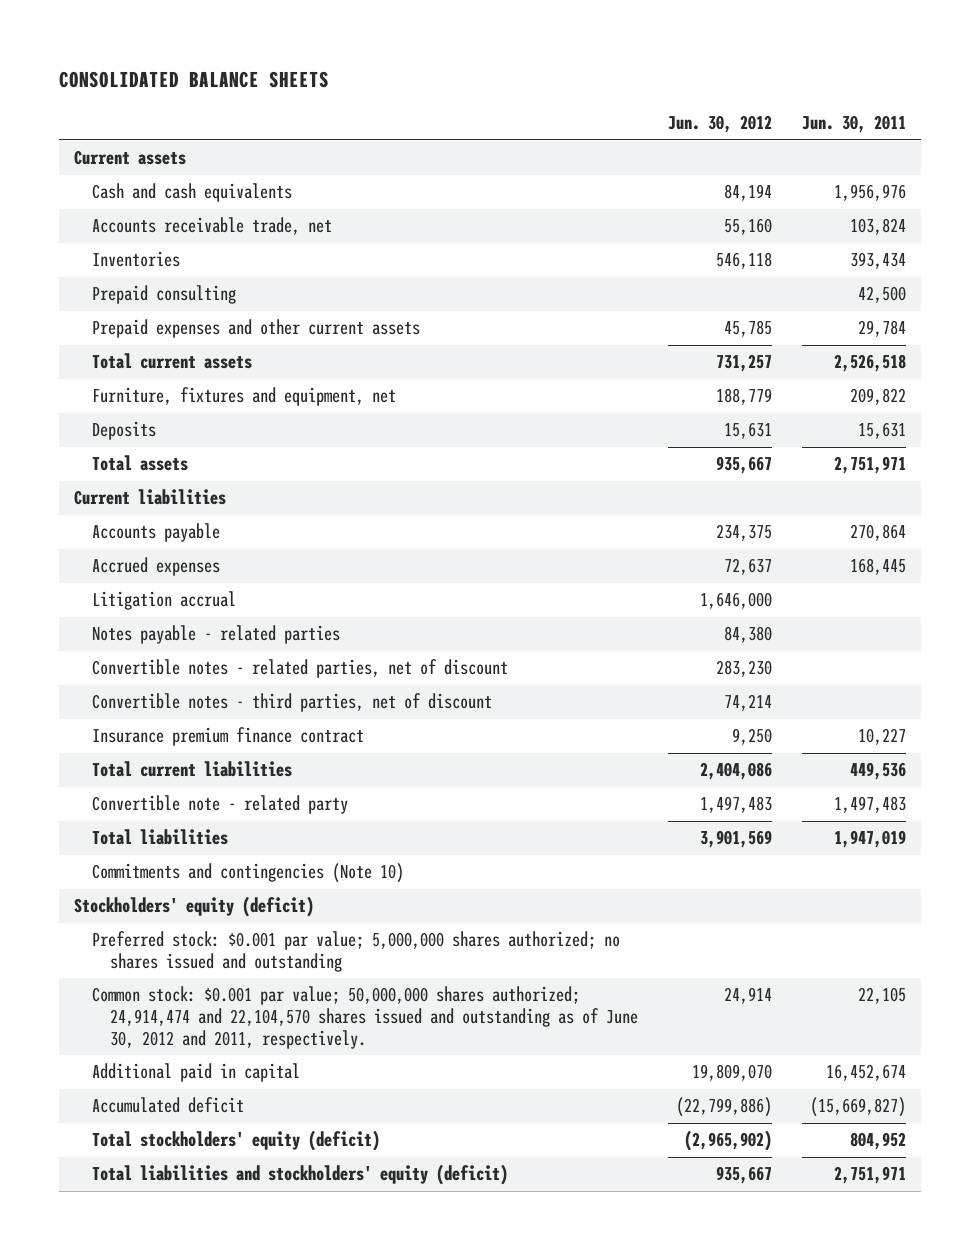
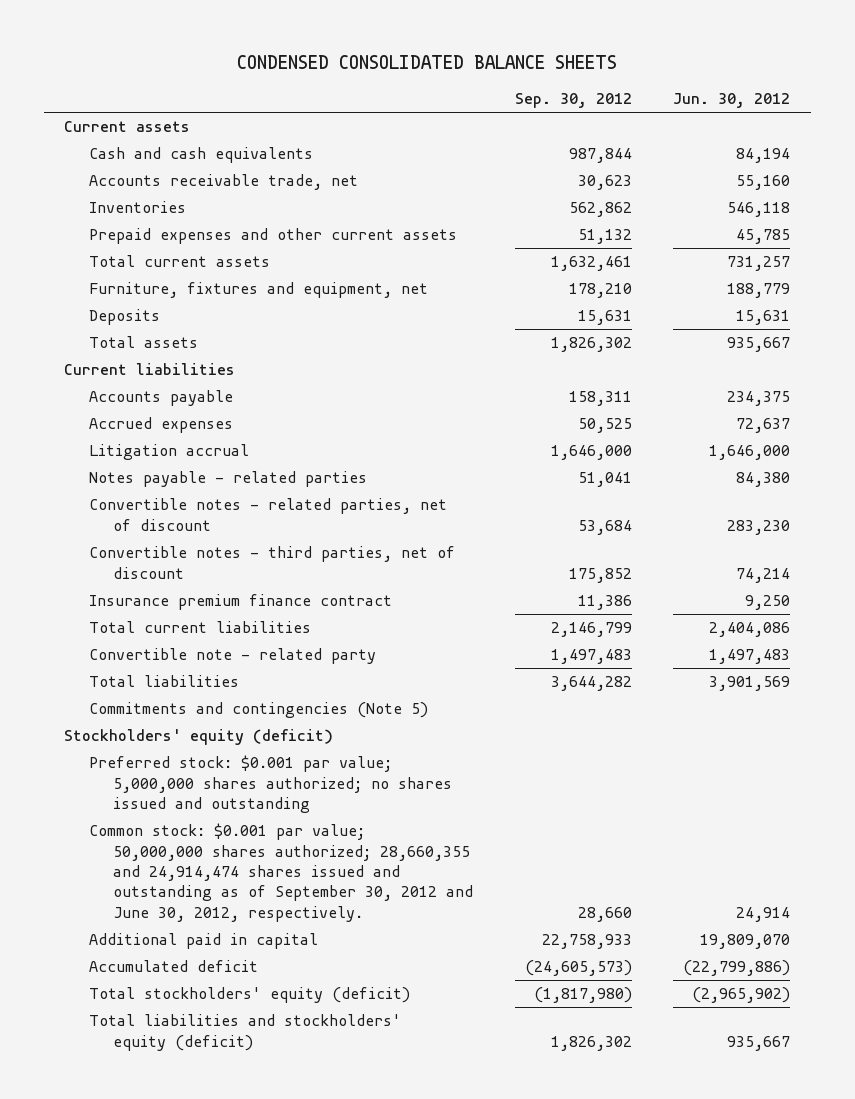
[58,71,329,89] CONSOLIDATED BALANCE SHEETS -> [237,54,618,69] CONDENSED CONSOLIDATED BALANCE SHEETS
[802,115,907,134] Jun. 30, 2011 -> none
none -> [514,92,632,108] Sep. 30, 2012
[91,285,236,305] Prepaid consulting -> none
[91,863,404,884] Commitments and contingencies (Note 10) -> [88,702,428,719] Commitments and contingencies (Note 5)
[91,986,639,1049] Common stock: $0.001 par value; 50,000,000 shares authorized; 24,914,474 and 22,104,570 shares issued and outstanding as of June 30, 2012 and 2011, respectively. -> [88,823,474,922] Common stock: $0.001 par value; 50,000,000 shares authorized; 28,660,355 and 24,914,474 shares issued and outstanding as of September 30, 2012 and June 30, 2012, respectively.

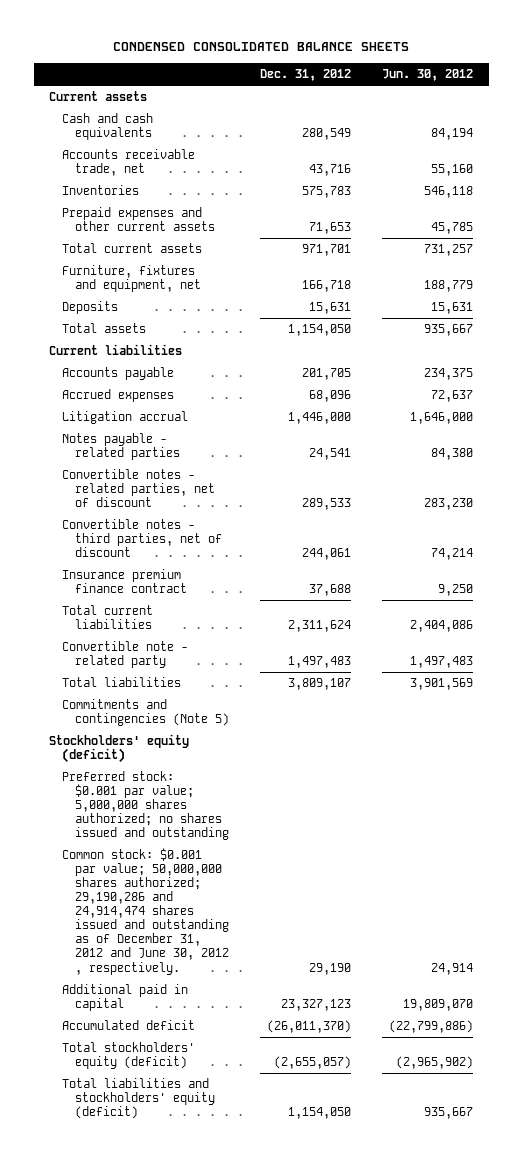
[514,92,632,108] Sep. 30, 2012 -> none
none -> [260,69,352,82] Dec. 31, 2012
[88,823,474,922] Common stock: $0.001 par value; 50,000,000 shares authorized; 28,660,355 and 24,914,474 shares issued and outstanding as of September 30, 2012 and June 30, 2012, respectively. -> [61,848,229,975] Common stock: $0.001 par value; 50,000,000 shares authorized; 29,190,286 and 24,914,474 shares issued and outstanding as of December 31, 2012 and June 30, 2012 , respectively.

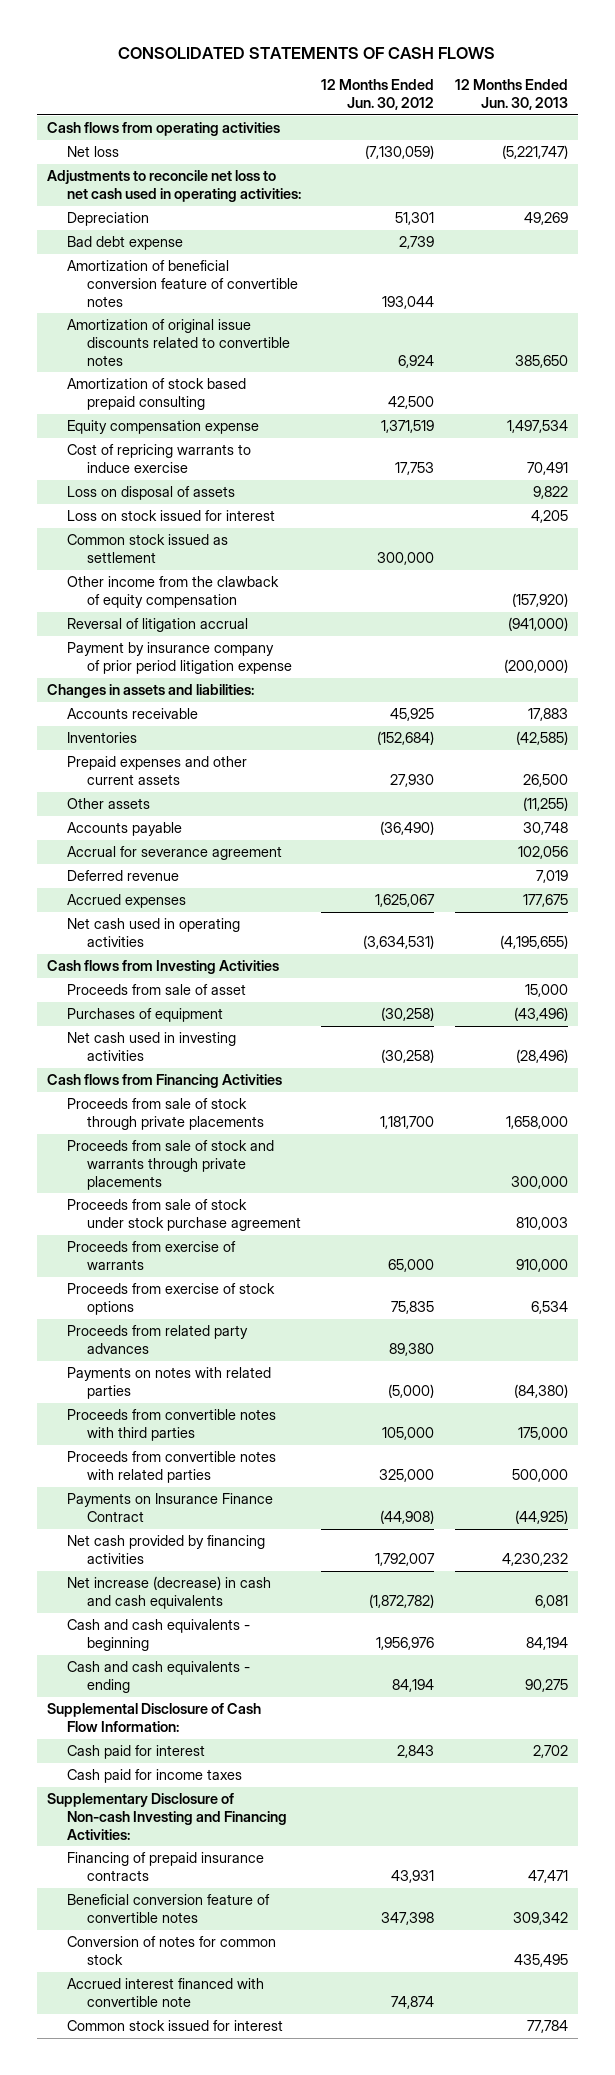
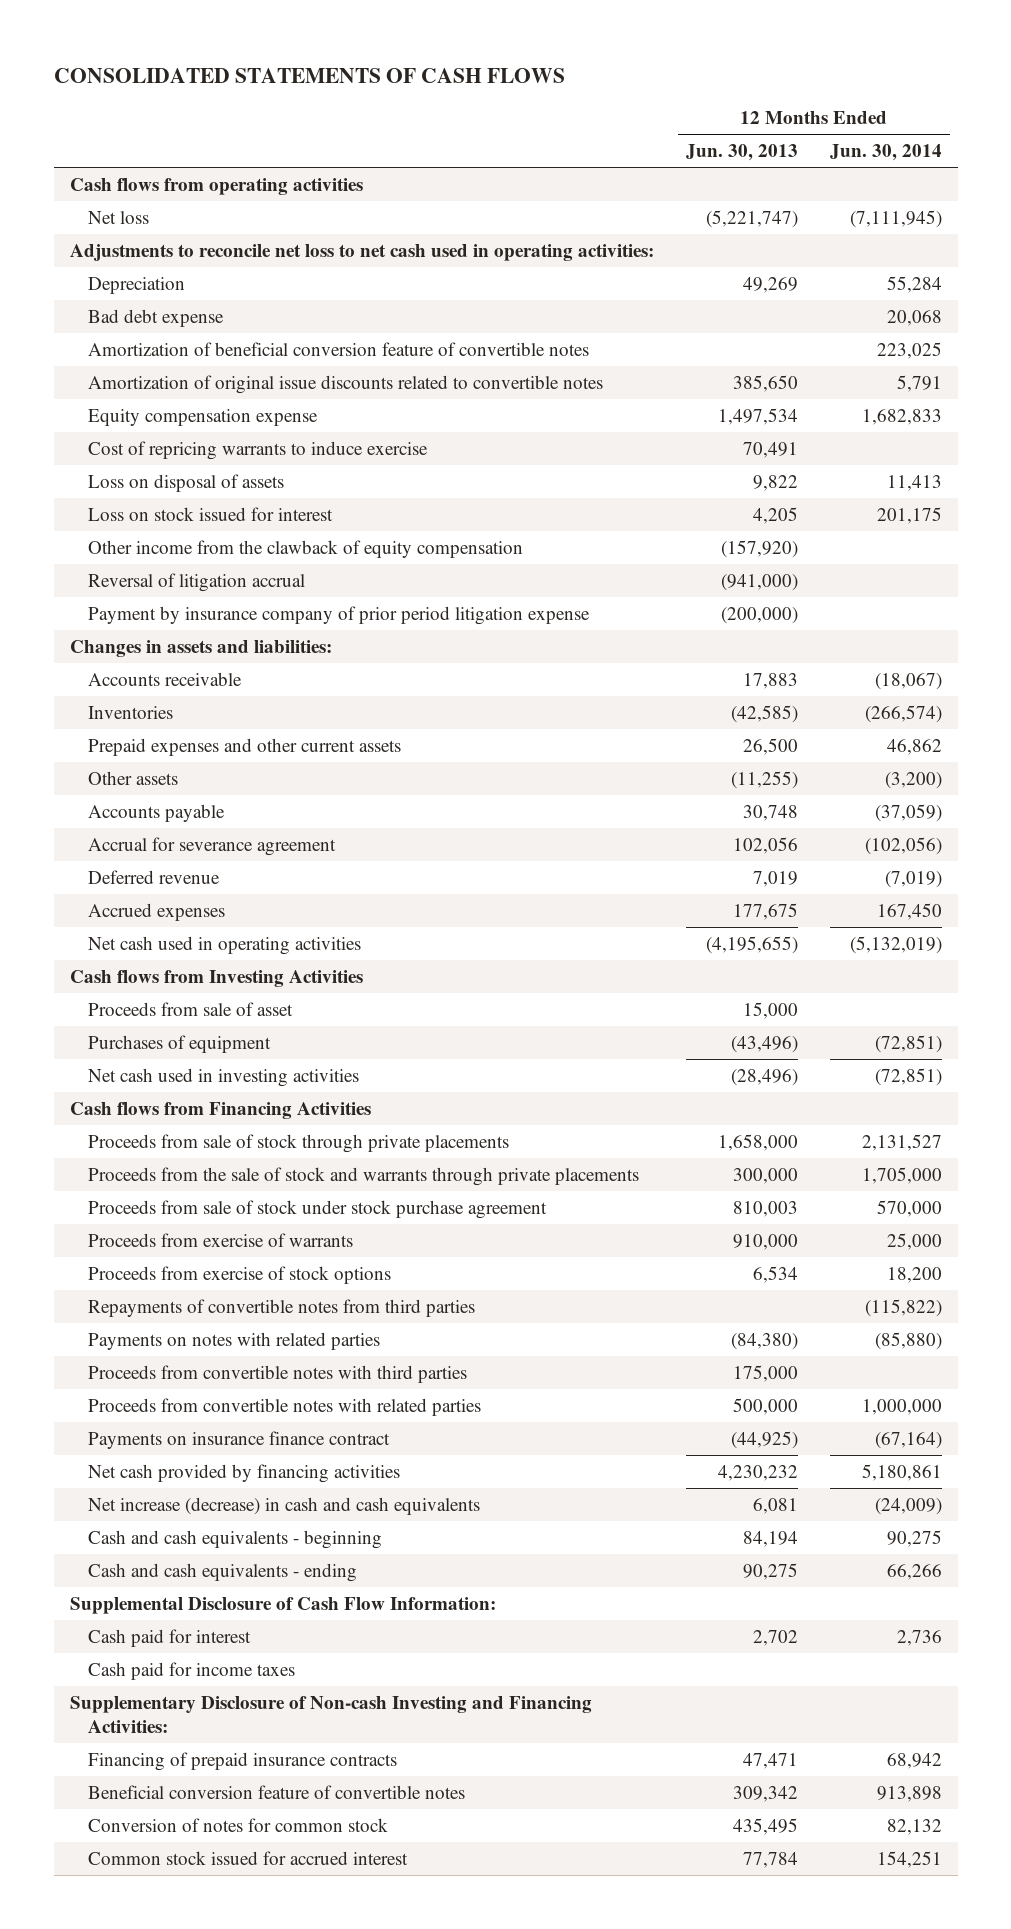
[321,79,435,111] 12 Months Ended Jun. 30, 2012 -> none
none -> [829,144,942,162] Jun. 30, 2014
[66,378,246,410] Amortization of stock based prepaid consulting -> none
[66,534,228,563] Common stock issued as settlement -> none
[66,1140,274,1190] Proceeds from sale of stock and warrants through private placements -> [87,1166,639,1186] Proceeds from the sale of stock and warrants through private placements
[66,1325,248,1354] Proceeds from related party advances -> none
none -> [87,1298,475,1317] Repayments of convertible notes from third parties
[66,1493,273,1522] Payments on Insurance Finance Contract -> [87,1430,390,1449] Payments on insurance finance contract
[66,1978,264,2007] Accrued interest financed with convertible note -> none
[66,2020,283,2032] Common stock issued for interest -> [87,1850,408,1865] Common stock issued for accrued interest

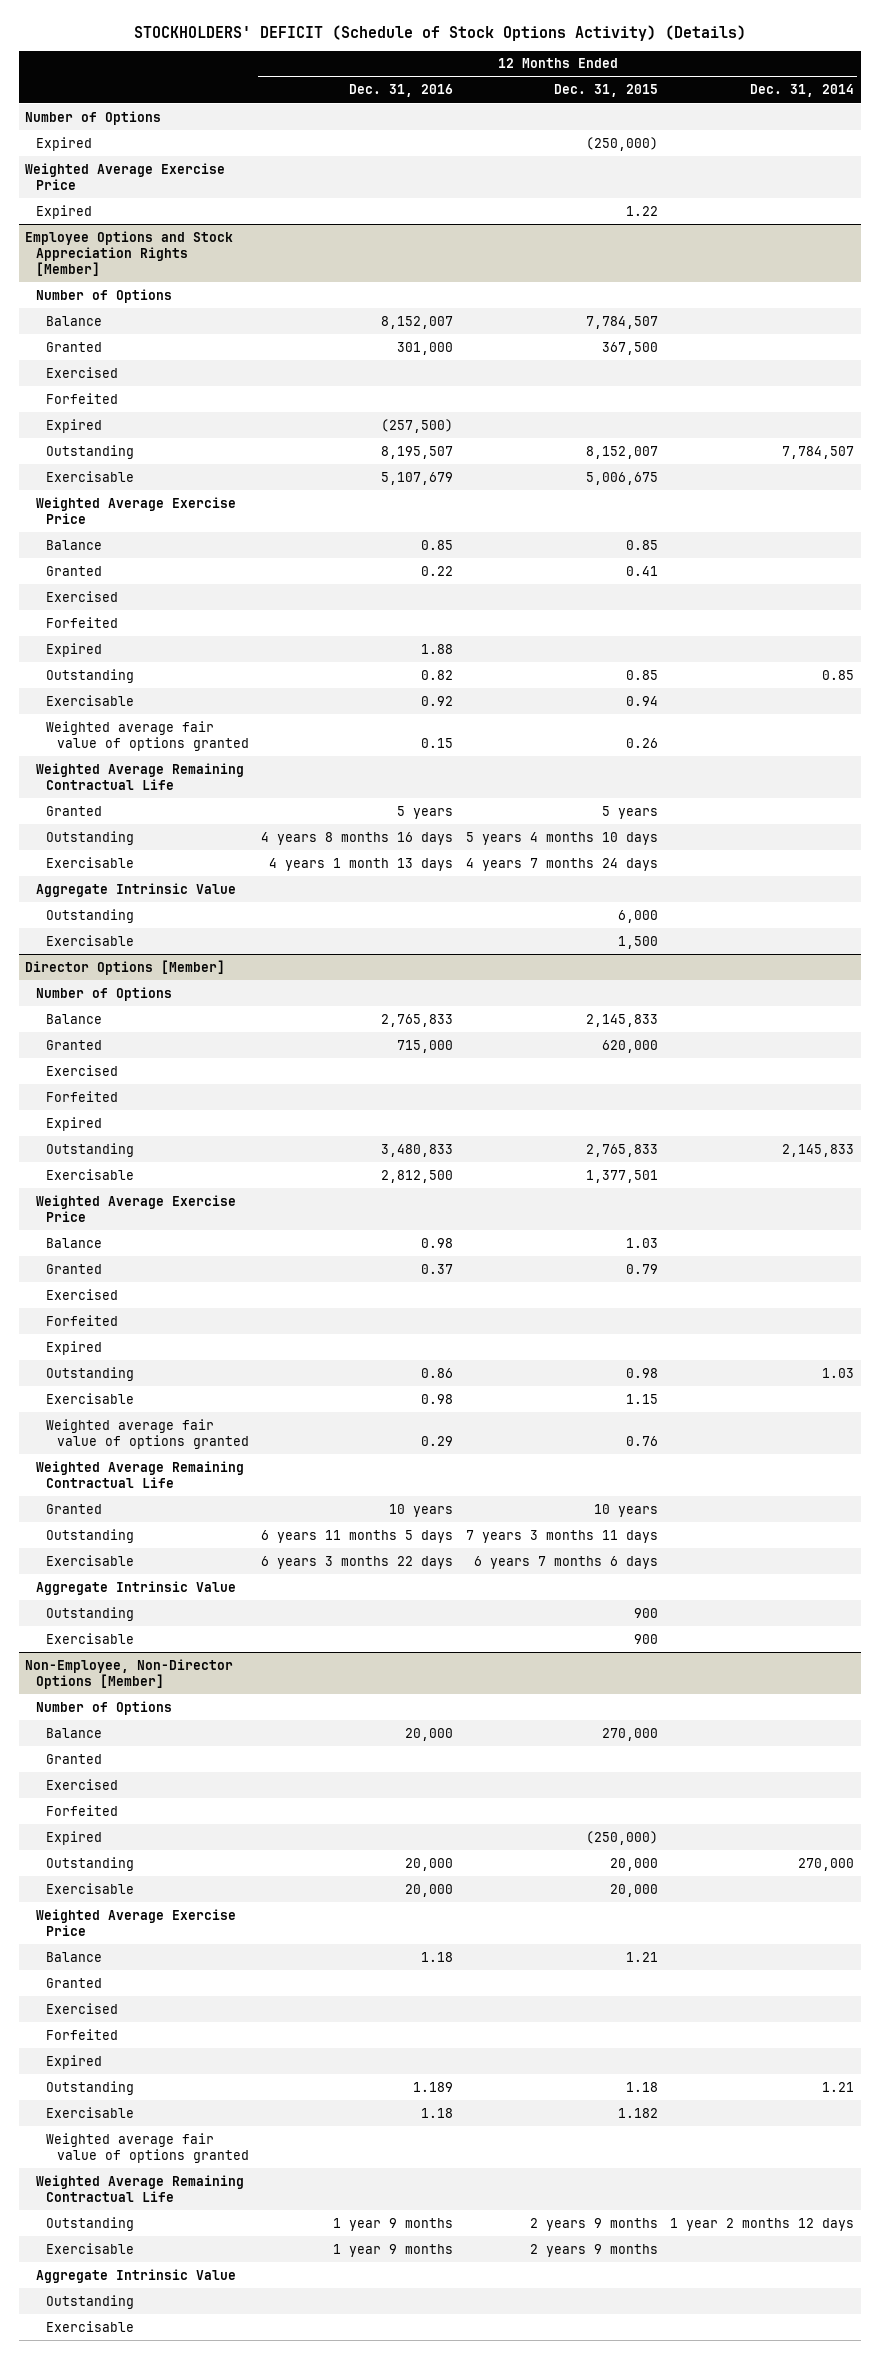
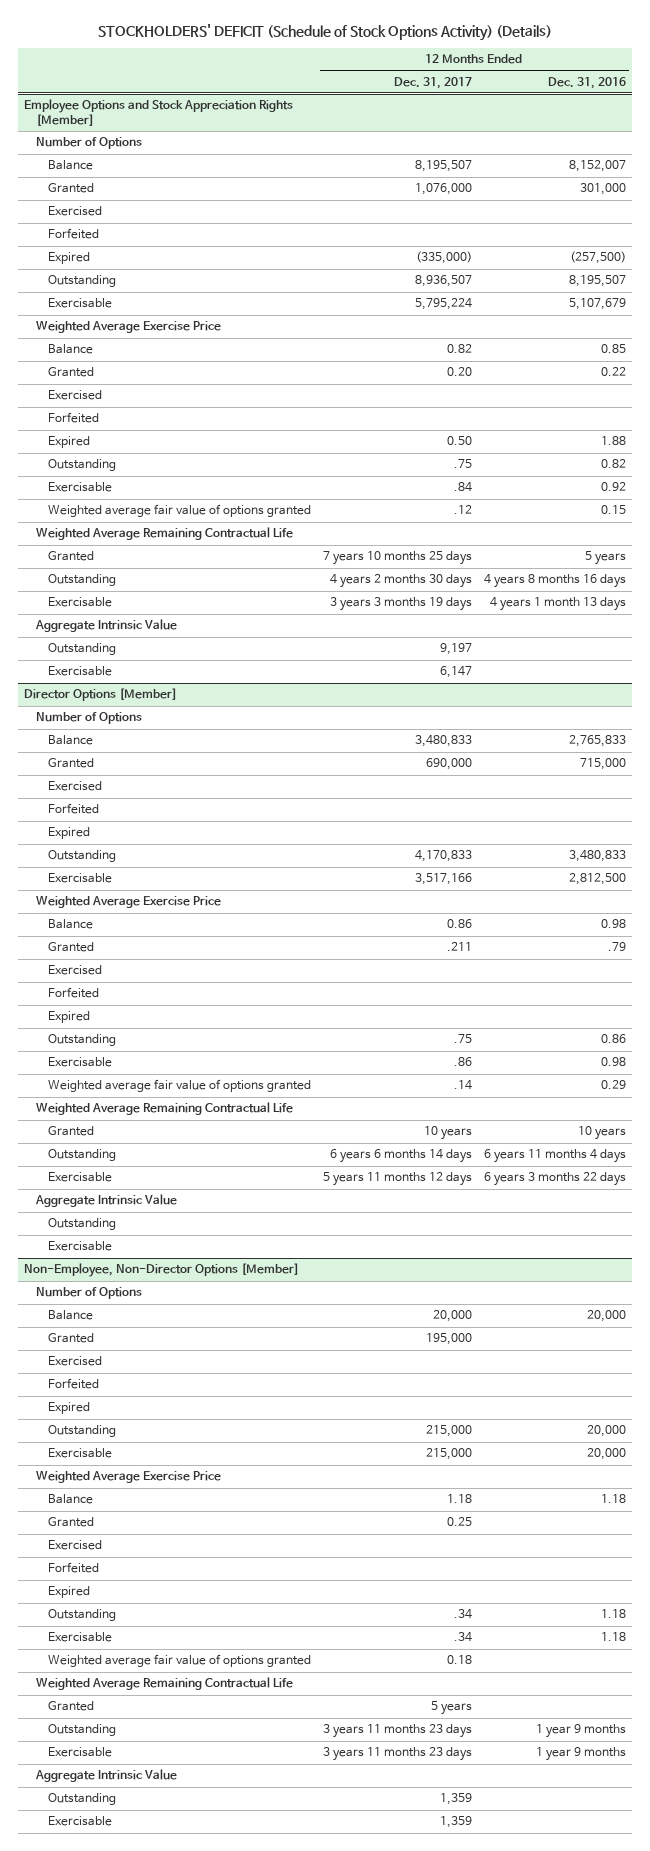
[553,84,658,98] Dec. 31, 2015 -> none
[750,84,855,98] Dec. 31, 2014 -> none
none -> [393,76,472,89] Dec. 31, 2017
[25,110,162,125] Number of Options -> none
[35,136,92,151] Expired -> none
[25,162,226,190] Weighted Average Exercise Price -> none
[35,204,92,219] Expired -> none
[421,1263,454,1274] 0.37 -> [607,942,626,952] .79
[261,1529,454,1543] 6 years 11 months 5 days -> [483,1149,626,1164] 6 years 11 months 4 days
[413,2081,454,2092] 1.189 -> [600,1609,626,1619] 1.18
none -> [48,1701,95,1712] Granted

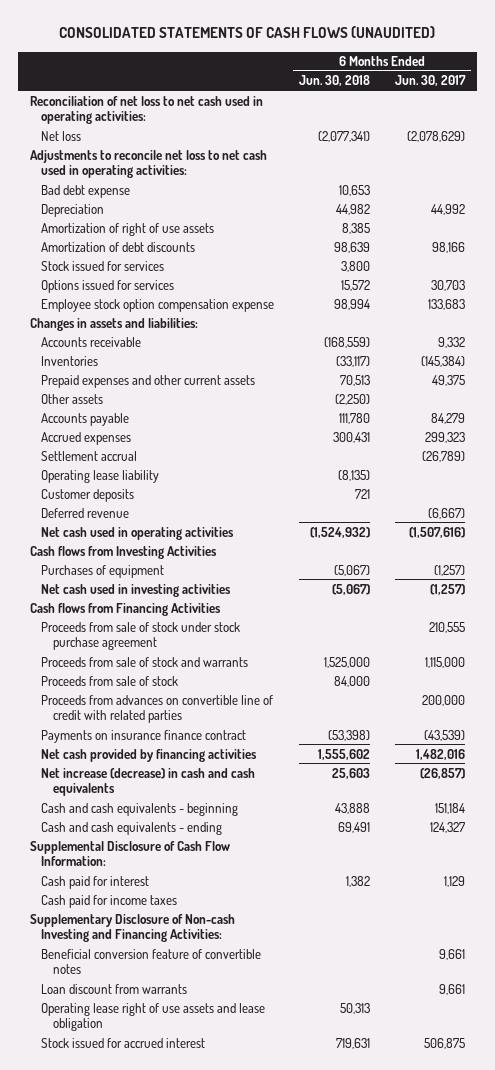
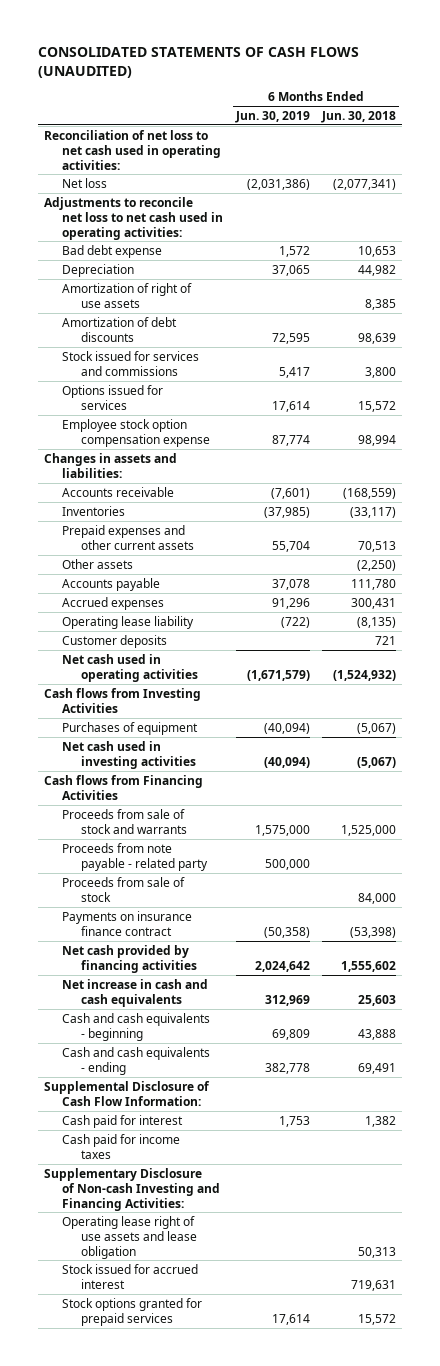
[394,75,466,87] Jun. 30, 2017 -> none
none -> [234,110,310,123] Jun. 30, 2019
[41,260,165,271] Stock issued for services -> [62,350,200,376] Stock issued for services and commissions
[41,450,138,461] Settlement accrual -> none
[41,507,130,518] Deferred revenue -> none
[41,621,241,651] Proceeds from sale of stock under stock purchase agreement -> none
none -> [62,842,208,871] Proceeds from note payable - related party
[41,694,274,724] Proceeds from advances on convertible line of credit with related parties -> none
[41,767,256,797] Net increase (decrease) in cash and cash equivalents -> [62,978,209,1007] Net increase in cash and cash equivalents
[41,948,262,975] Beneficial conversion feature of convertible notes -> none
[41,983,188,994] Loan discount from warrants -> none
none -> [62,1297,203,1326] Stock options granted for prepaid services

